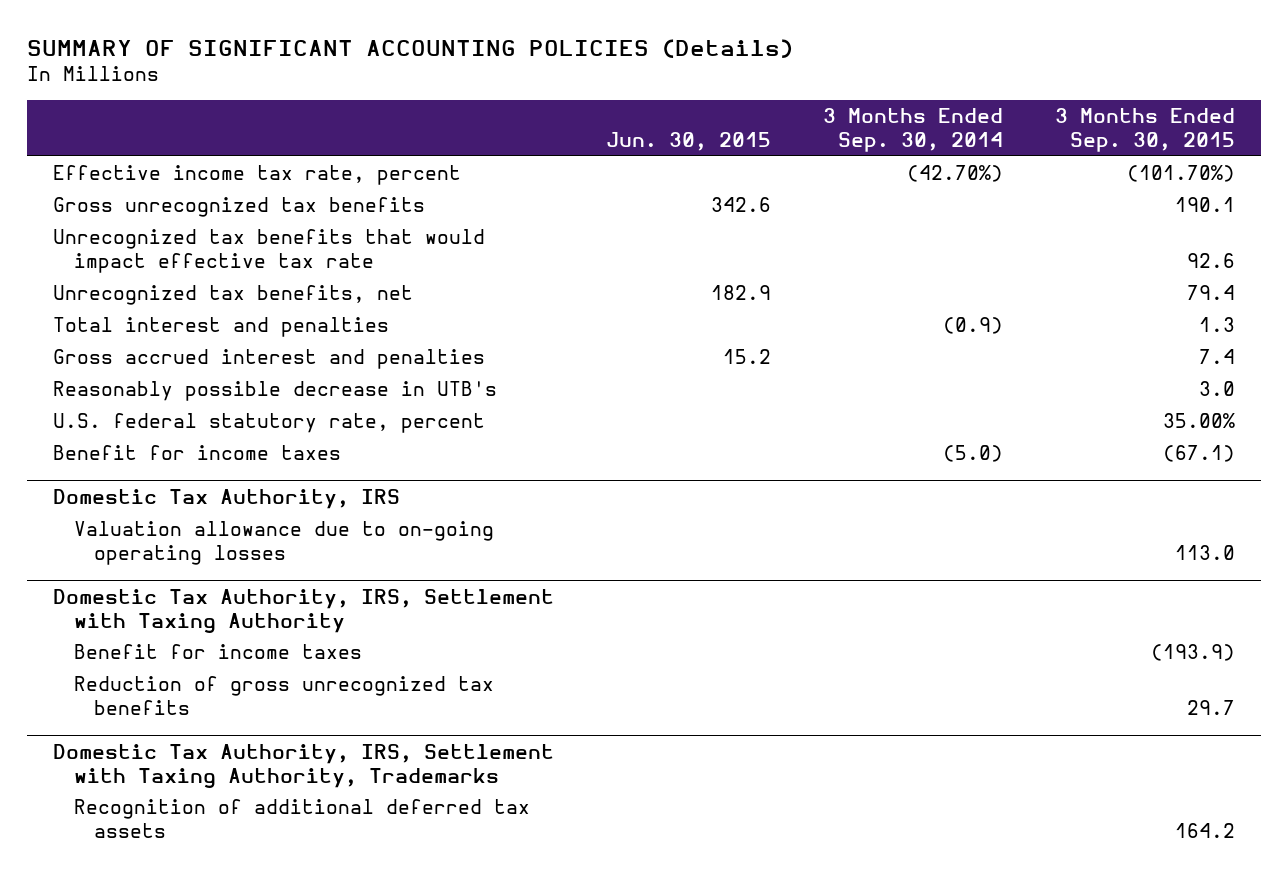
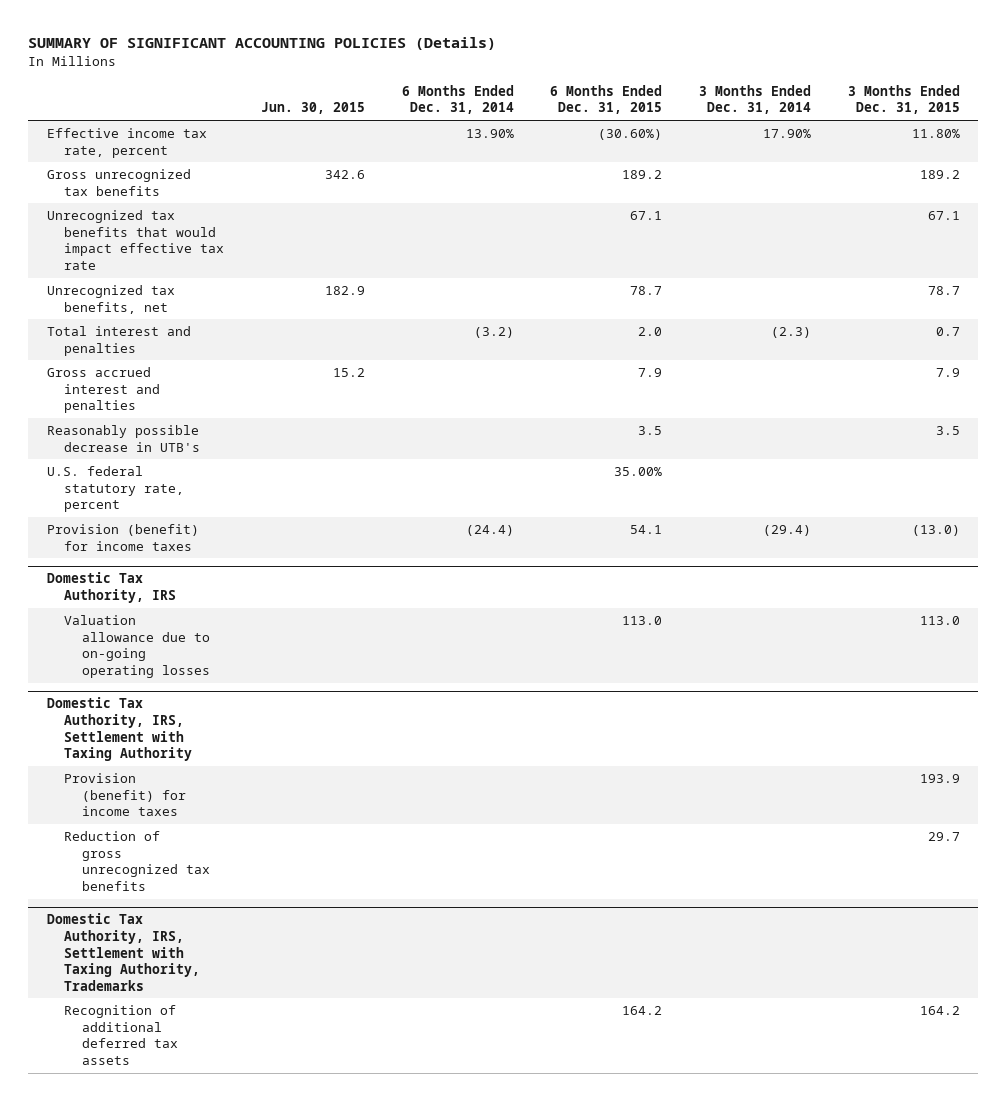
[822,108,1003,152] 3 Months Ended Sep. 30, 2014 -> none
[1054,108,1235,152] 3 Months Ended Sep. 30, 2015 -> none
none -> [401,84,514,115] 6 Months Ended Dec. 31, 2014
none -> [550,84,663,115] 6 Months Ended Dec. 31, 2015
none -> [699,84,812,115] 3 Months Ended Dec. 31, 2014
none -> [847,84,960,115] 3 Months Ended Dec. 31, 2015
[52,445,341,461] Benefit for income taxes -> [46,523,199,551] Provision (benefit) for income taxes
[73,644,362,660] Benefit for income taxes -> [64,772,187,817] Provision (benefit) for income taxes

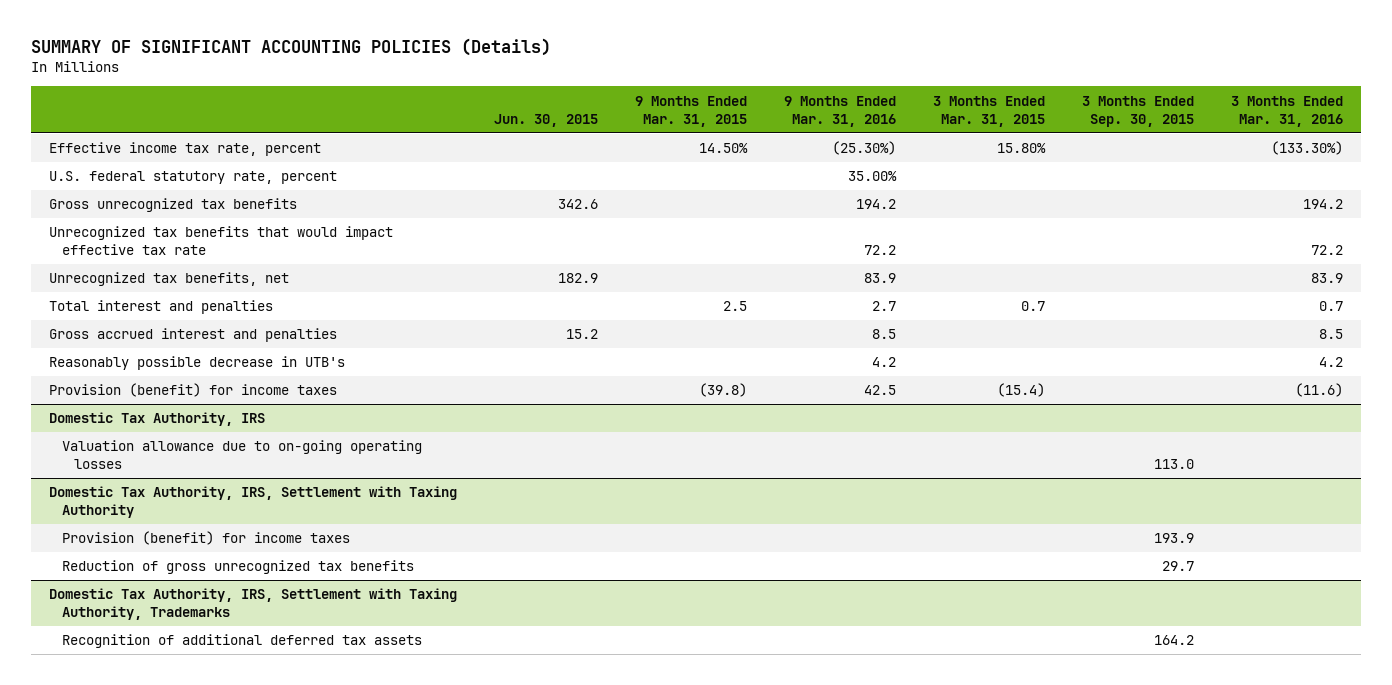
[401,84,514,115] 6 Months Ended Dec. 31, 2014 -> none
[550,84,663,115] 6 Months Ended Dec. 31, 2015 -> none
[699,84,812,115] 3 Months Ended Dec. 31, 2014 -> none
[847,84,960,115] 3 Months Ended Dec. 31, 2015 -> none
none -> [635,95,748,127] 9 Months Ended Mar. 31, 2015
none -> [784,95,897,127] 9 Months Ended Mar. 31, 2016
none -> [932,95,1045,127] 3 Months Ended Mar. 31, 2015
none -> [1081,95,1194,127] 3 Months Ended Sep. 30, 2015
none -> [1230,95,1343,127] 3 Months Ended Mar. 31, 2016
[46,465,185,513] U.S. federal statutory rate, percent -> [49,171,338,185] U.S. federal statutory rate, percent

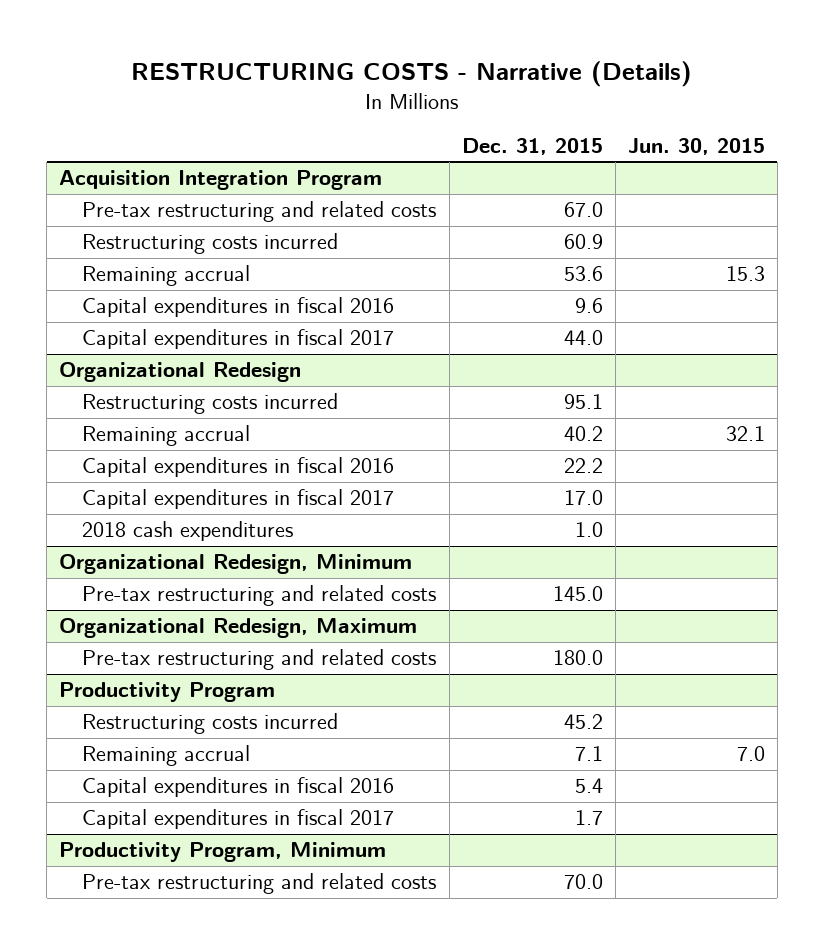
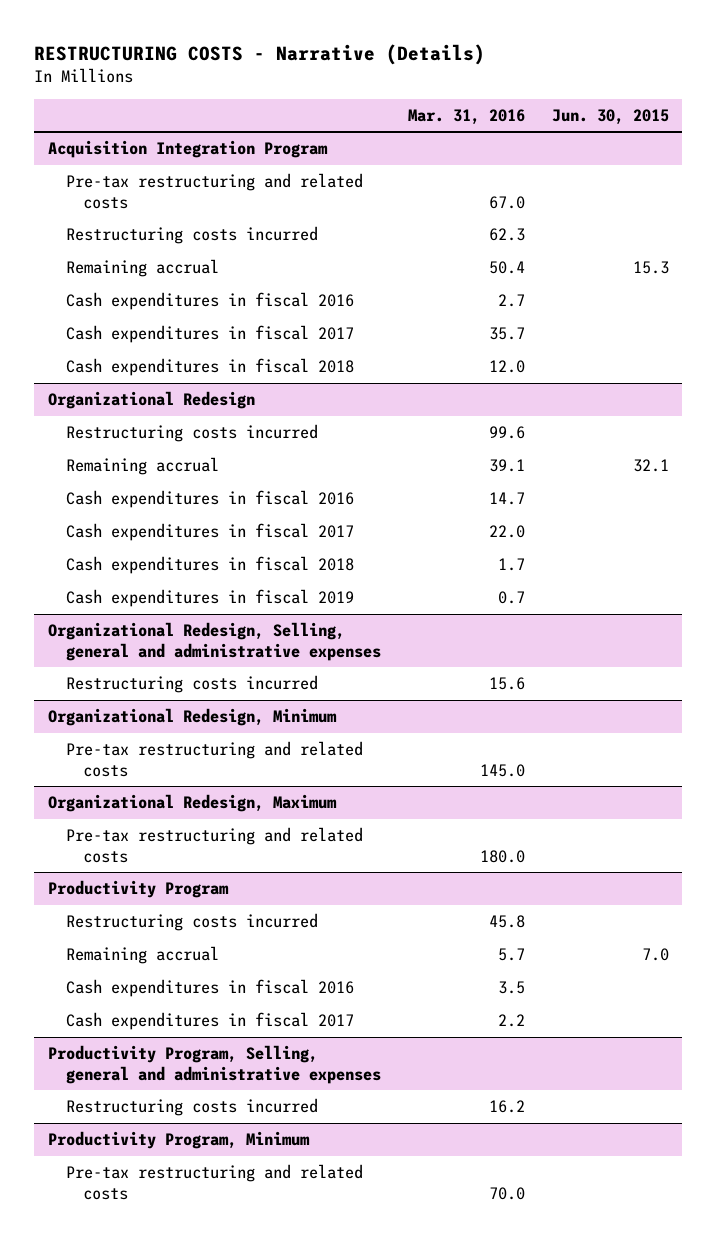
[461,138,603,156] Dec. 31, 2015 -> none
none -> [407,108,525,125] Mar. 31, 2016
[82,297,395,318] Capital expenditures in fiscal 2016 -> [65,292,354,311] Cash expenditures in fiscal 2016
[82,329,395,350] Capital expenditures in fiscal 2017 -> [65,325,354,344] Cash expenditures in fiscal 2017
none -> [65,358,354,377] Cash expenditures in fiscal 2018
[82,457,395,478] Capital expenditures in fiscal 2016 -> [65,490,354,509] Cash expenditures in fiscal 2016
[82,489,395,510] Capital expenditures in fiscal 2017 -> [65,523,354,542] Cash expenditures in fiscal 2017
[82,521,294,542] 2018 cash expenditures -> [65,556,354,575] Cash expenditures in fiscal 2018
none -> [65,589,354,608] Cash expenditures in fiscal 2019
none -> [47,622,381,661] Organizational Redesign, Selling, general and administrative expenses
none -> [65,675,318,694] Restructuring costs incurred
[82,777,395,798] Capital expenditures in fiscal 2016 -> [65,979,354,998] Cash expenditures in fiscal 2016
[82,809,395,830] Capital expenditures in fiscal 2017 -> [65,1012,354,1031] Cash expenditures in fiscal 2017
none -> [47,1045,381,1084] Productivity Program, Selling, general and administrative expenses
none -> [65,1098,318,1117] Restructuring costs incurred

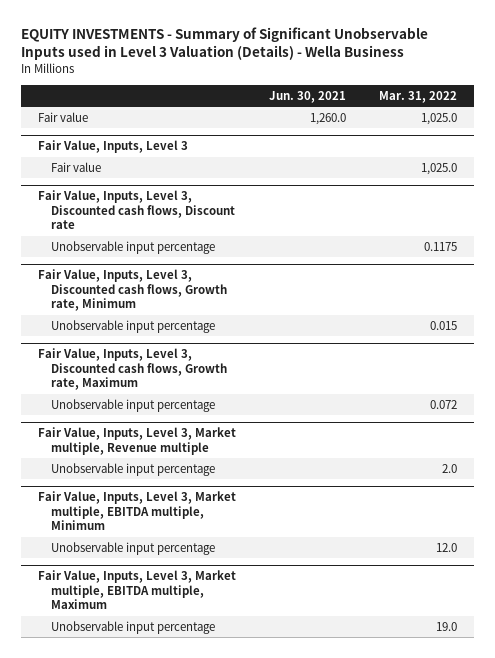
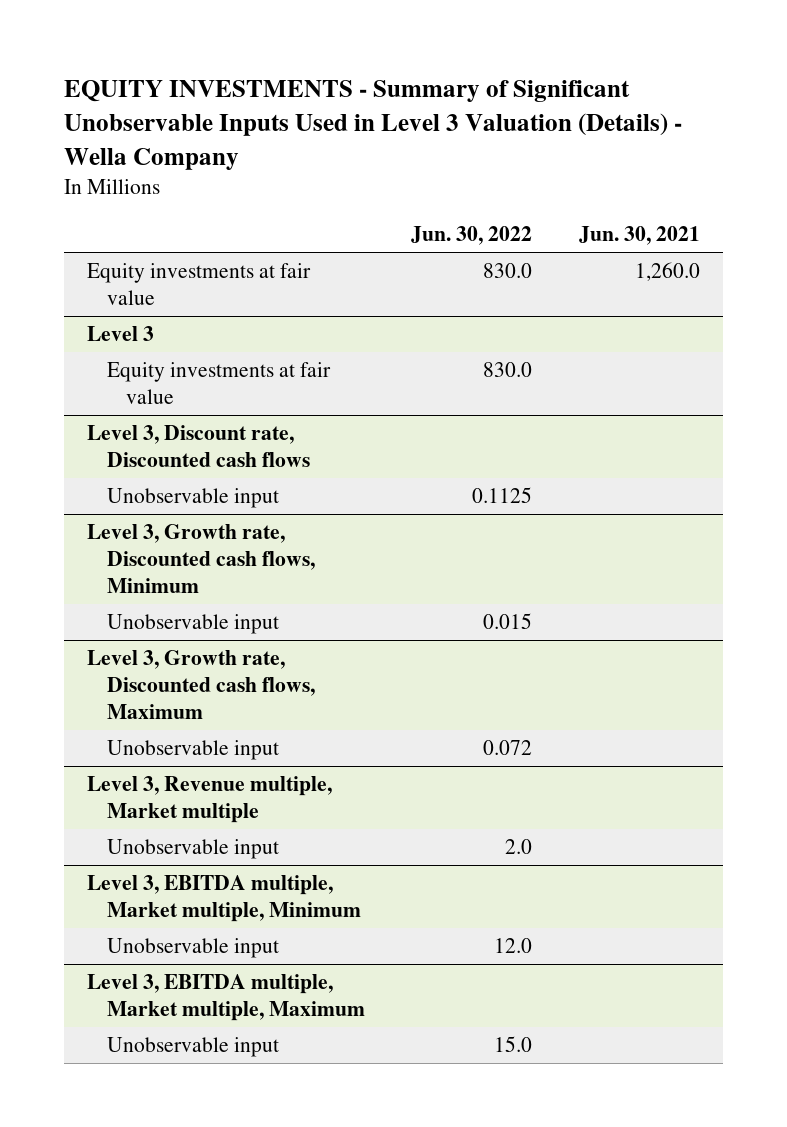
[21,27,429,61] EQUITY INVESTMENTS - Summary of Significant Unobservable Inputs used in Level 3 Valuation (Details) - Wella Business -> [63,80,682,170] EQUITY INVESTMENTS - Summary of Significant Unobservable Inputs Used in Level 3 Valuation (Details) - Wella Company
[379,90,458,103] Mar. 31, 2022 -> none
none -> [411,226,533,246] Jun. 30, 2022
[37,140,188,154] Fair Value, Inputs, Level 3 -> none
[51,161,102,172] Fair value -> none
[37,111,88,122] Fair value -> [86,263,311,306] Equity investments at fair value
none -> [86,326,154,342] Level 3
none -> [106,362,331,405] Equity investments at fair value
[37,190,236,230] Fair Value, Inputs, Level 3, Discounted cash flows, Discount rate -> [86,425,310,468] Level 3, Discount rate, Discounted cash flows
[51,240,216,254] Unobservable input percentage -> [106,488,279,509] Unobservable input
[37,269,228,312] Fair Value, Inputs, Level 3, Discounted cash flows, Growth rate, Minimum -> [86,524,315,594] Level 3, Growth rate, Discounted cash flows, Minimum
[51,319,216,333] Unobservable input percentage -> [106,614,279,635] Unobservable input
[37,348,228,391] Fair Value, Inputs, Level 3, Discounted cash flows, Growth rate, Maximum -> [86,650,315,720] Level 3, Growth rate, Discounted cash flows, Maximum
[51,398,216,412] Unobservable input percentage -> [106,740,279,761] Unobservable input
[37,427,236,455] Fair Value, Inputs, Level 3, Market multiple, Revenue multiple -> [86,776,332,824] Level 3, Revenue multiple, Market multiple
[51,462,216,476] Unobservable input percentage -> [106,839,279,860] Unobservable input
[37,491,236,531] Fair Value, Inputs, Level 3, Market multiple, EBITDA multiple, Minimum -> [86,875,361,923] Level 3, EBITDA multiple, Market multiple, Minimum
[51,541,216,555] Unobservable input percentage -> [106,938,279,959] Unobservable input
[37,570,236,610] Fair Value, Inputs, Level 3, Market multiple, EBITDA multiple, Maximum -> [86,974,365,1022] Level 3, EBITDA multiple, Market multiple, Maximum
[51,620,216,634] Unobservable input percentage -> [106,1037,279,1058] Unobservable input

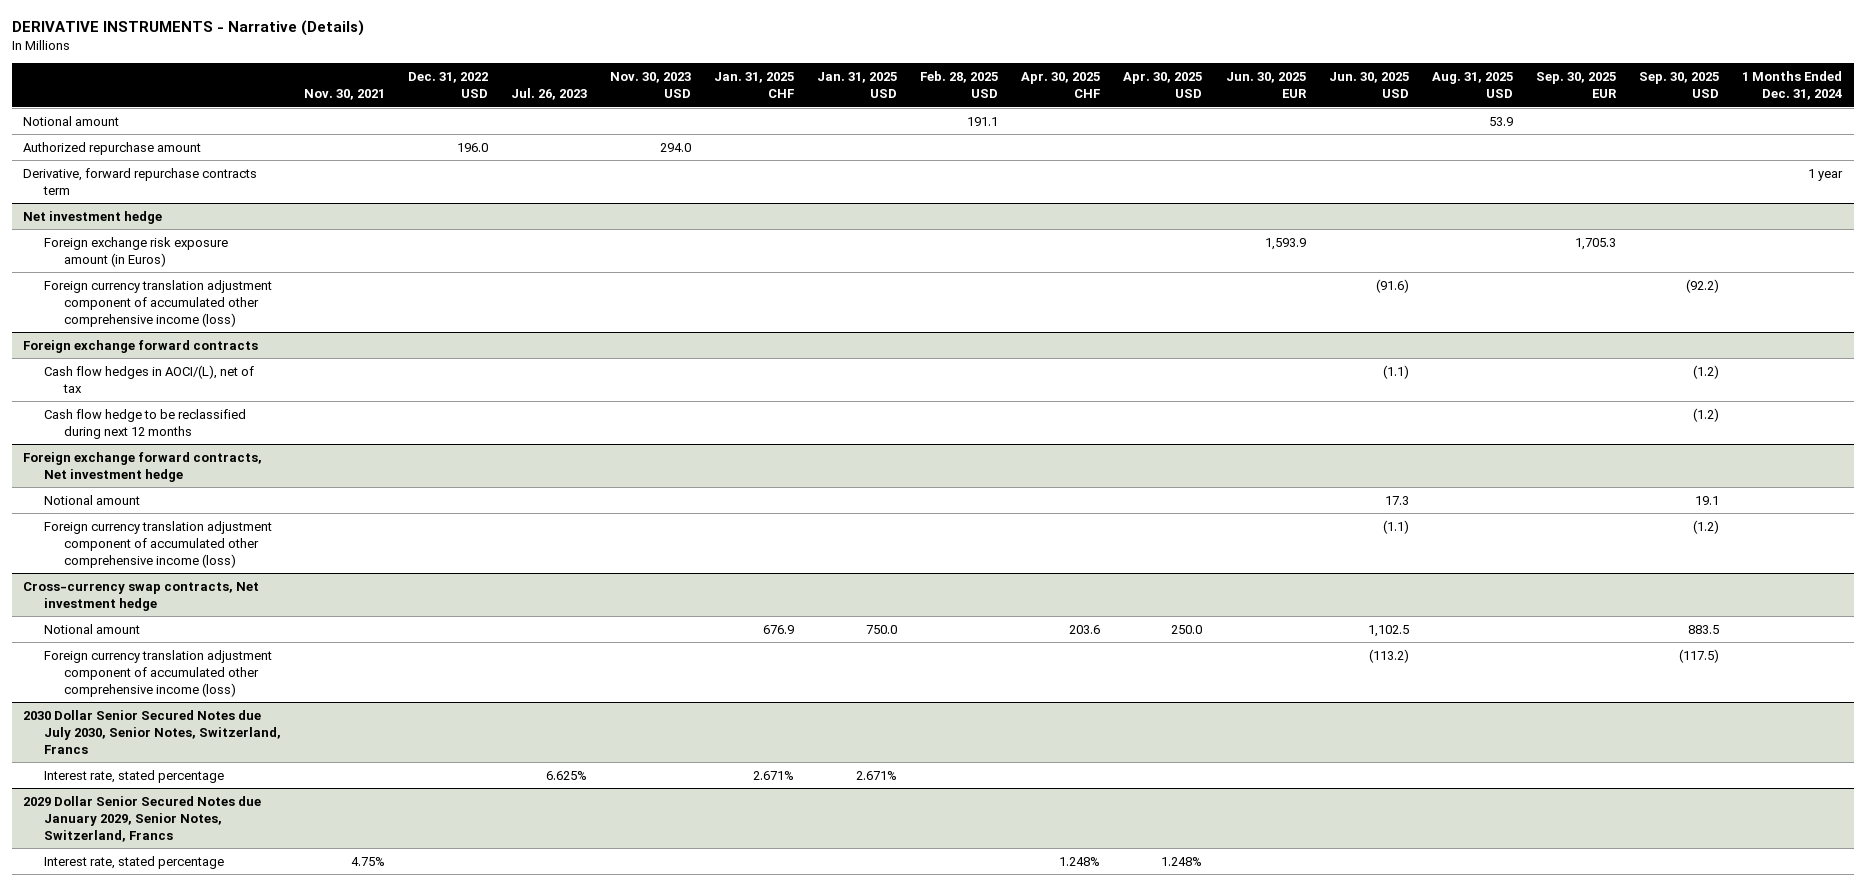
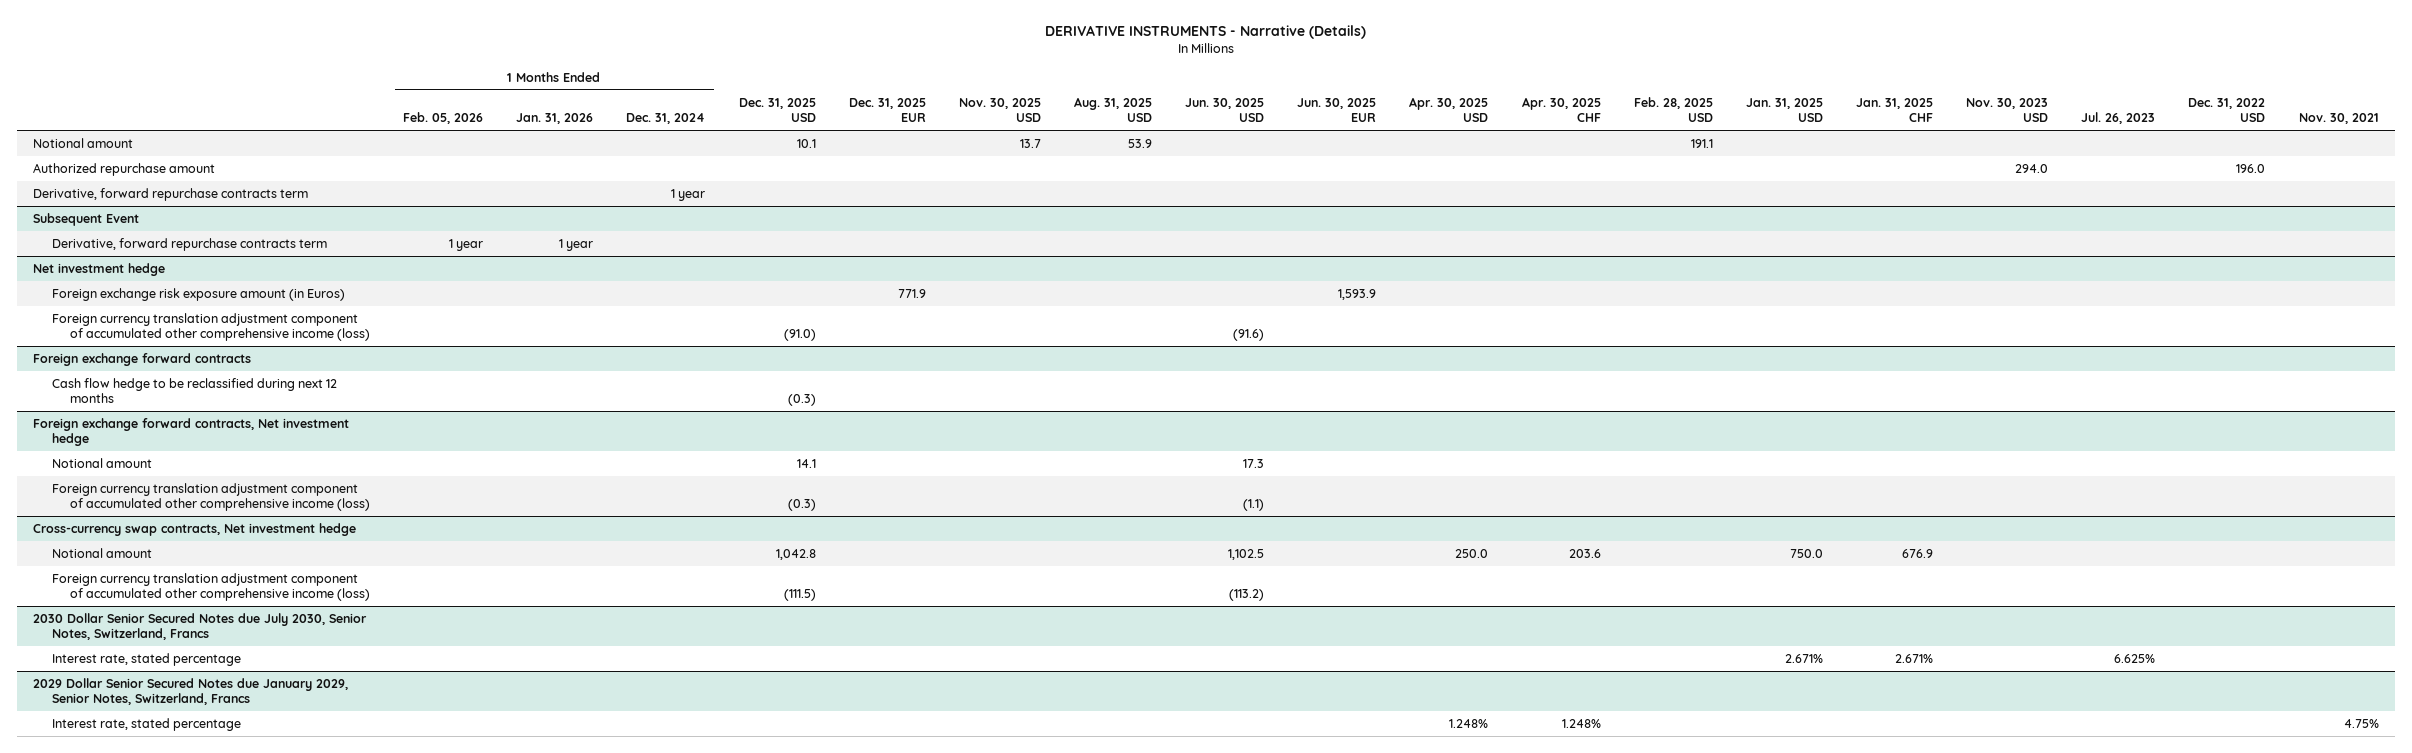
[1535,72,1617,99] Sep. 30, 2025 EUR -> none
[1638,72,1719,99] Sep. 30, 2025 USD -> none
none -> [403,112,484,125] Feb. 05, 2026
none -> [516,113,594,125] Jan. 31, 2026
none -> [738,97,816,123] Dec. 31, 2025 USD
none -> [848,97,926,123] Dec. 31, 2025 EUR
none -> [958,97,1041,123] Nov. 30, 2025 USD
none -> [33,212,140,226] Subsequent Event
none -> [51,237,327,251] Derivative, forward repurchase contracts term
[43,364,254,393] Cash flow hedges in AOCI/(L), net of tax -> none

